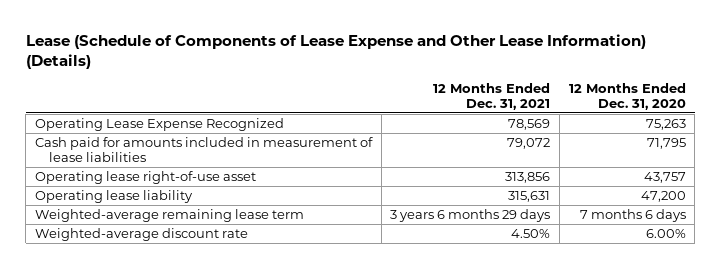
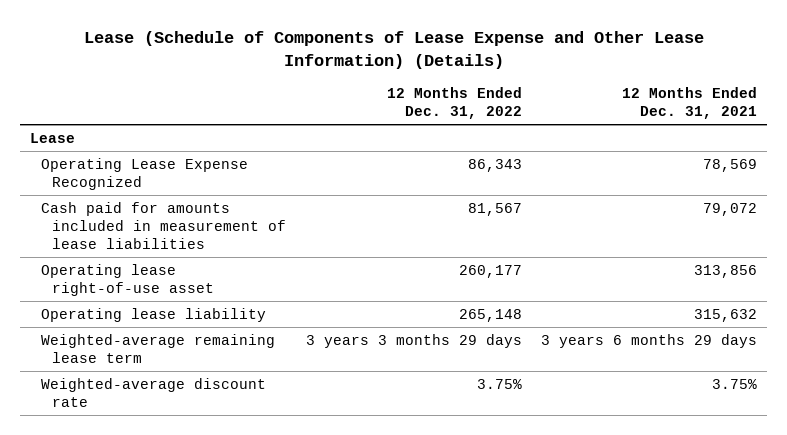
[568,82,686,110] 12 Months Ended Dec. 31, 2020 -> none
none -> [386,87,522,120] 12 Months Ended Dec. 31, 2022
none -> [30,133,76,144] Lease
[508,190,551,202] 315,631 -> [694,309,758,323] 315,632
[511,228,551,238] 4.50% -> [712,379,758,390] 3.75%

